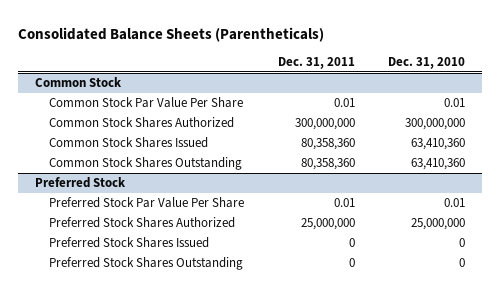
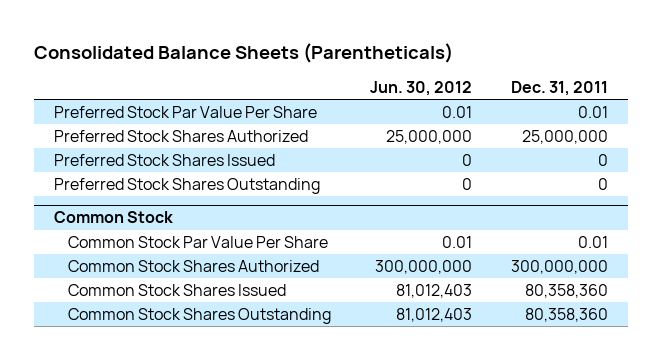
[388,57,466,70] Dec. 31, 2010 -> none
none -> [370,81,473,97] Jun. 30, 2012
none -> [53,106,317,119] Preferred Stock Par Value Per Share
none -> [53,130,308,143] Preferred Stock Shares Authorized
none -> [53,154,275,167] Preferred Stock Shares Issued
none -> [53,178,320,195] Preferred Stock Shares Outstanding
[34,177,126,189] Preferred Stock -> none
[49,197,245,209] Preferred Stock Par Value Per Share -> none
[49,217,236,229] Preferred Stock Shares Authorized -> none
[49,237,210,249] Preferred Stock Shares Issued -> none
[49,257,244,271] Preferred Stock Shares Outstanding -> none

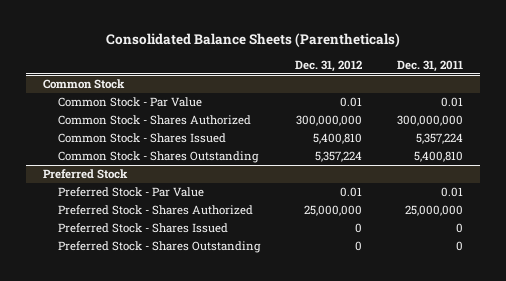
[370,81,473,97] Jun. 30, 2012 -> none
none -> [294,59,362,72] Dec. 31, 2012
[53,106,317,119] Preferred Stock Par Value Per Share -> none
[53,130,308,143] Preferred Stock Shares Authorized -> none
[53,154,275,167] Preferred Stock Shares Issued -> none
[53,178,320,195] Preferred Stock Shares Outstanding -> none
[68,236,329,249] Common Stock Par Value Per Share -> [57,97,202,108] Common Stock - Par Value
[68,260,320,273] Common Stock Shares Authorized -> [57,115,251,126] Common Stock - Shares Authorized
[68,284,287,297] Common Stock Shares Issued -> [57,133,226,144] Common Stock - Shares Issued
[525,284,609,299] 80,358,360 -> [415,133,463,145] 5,357,224
[68,308,332,325] Common Stock Shares Outstanding -> [57,151,259,164] Common Stock - Shares Outstanding
[525,308,609,323] 80,358,360 -> [413,151,463,163] 5,400,810
none -> [43,169,129,180] Preferred Stock
none -> [57,187,204,198] Preferred Stock - Par Value
none -> [57,205,253,216] Preferred Stock - Shares Authorized
none -> [57,223,228,234] Preferred Stock - Shares Issued
none -> [57,241,261,254] Preferred Stock - Shares Outstanding

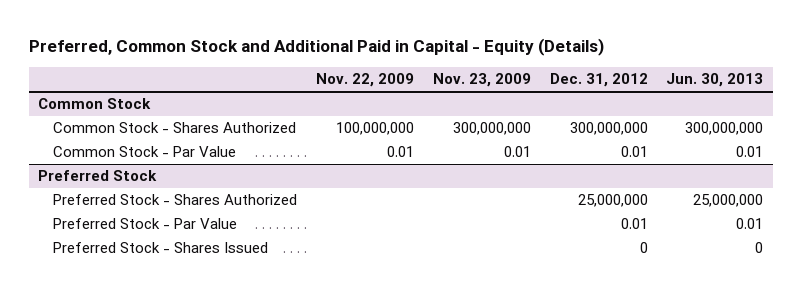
[105,32,400,47] Consolidated Balance Sheets (Parentheticals) -> [28,37,604,56] Preferred, Common Stock and Additional Paid in Capital - Equity (Details)
[396,59,463,72] Dec. 31, 2011 -> none
none -> [316,73,415,88] Nov. 22, 2009
none -> [432,73,531,88] Nov. 23, 2009
none -> [666,73,764,88] Jun. 30, 2013
[57,133,226,144] Common Stock - Shares Issued -> none
[57,151,259,164] Common Stock - Shares Outstanding -> none
[57,97,202,108] Common Stock - Par Value -> [53,146,237,158] Common Stock - Par Value
[57,187,204,198] Preferred Stock - Par Value -> [53,218,238,230] Preferred Stock - Par Value
[57,241,261,254] Preferred Stock - Shares Outstanding -> none

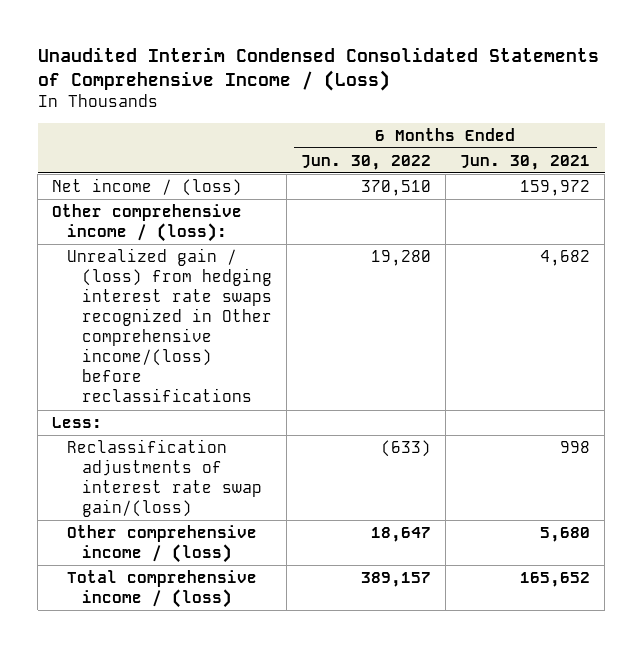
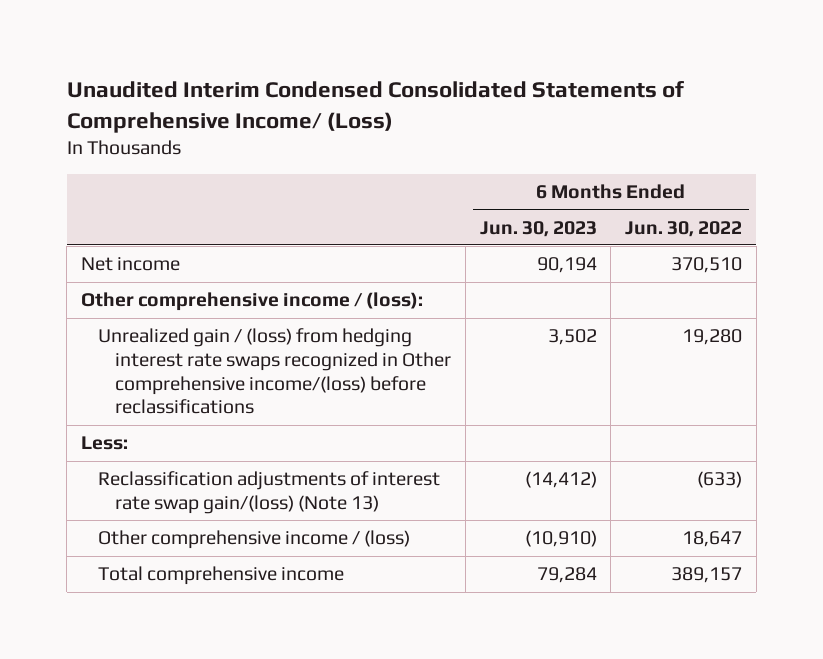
[37,46,599,91] Unaudited Interim Condensed Consolidated Statements of Comprehensive Income / (Loss) -> [66,81,684,133] Unaudited Interim Condensed Consolidated Statements of Comprehensive Income/ (Loss)
[460,154,591,170] Jun. 30, 2021 -> none
none -> [479,220,597,237] Jun. 30, 2023
[52,178,243,197] Net income / (loss) -> [81,257,181,272] Net income
[66,439,262,518] Reclassification adjustments of interest rate swap gain/(loss) -> [98,471,441,514] Reclassification adjustments of interest rate swap gain/(loss) (Note 13)
[66,570,257,609] Total comprehensive income / (loss) -> [98,566,345,586] Total comprehensive income

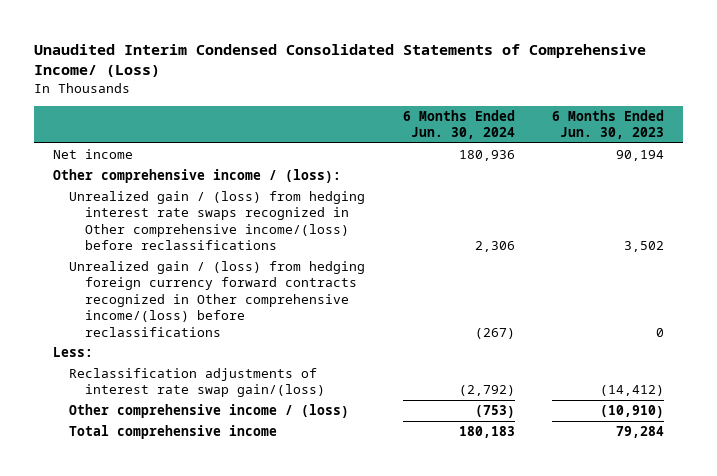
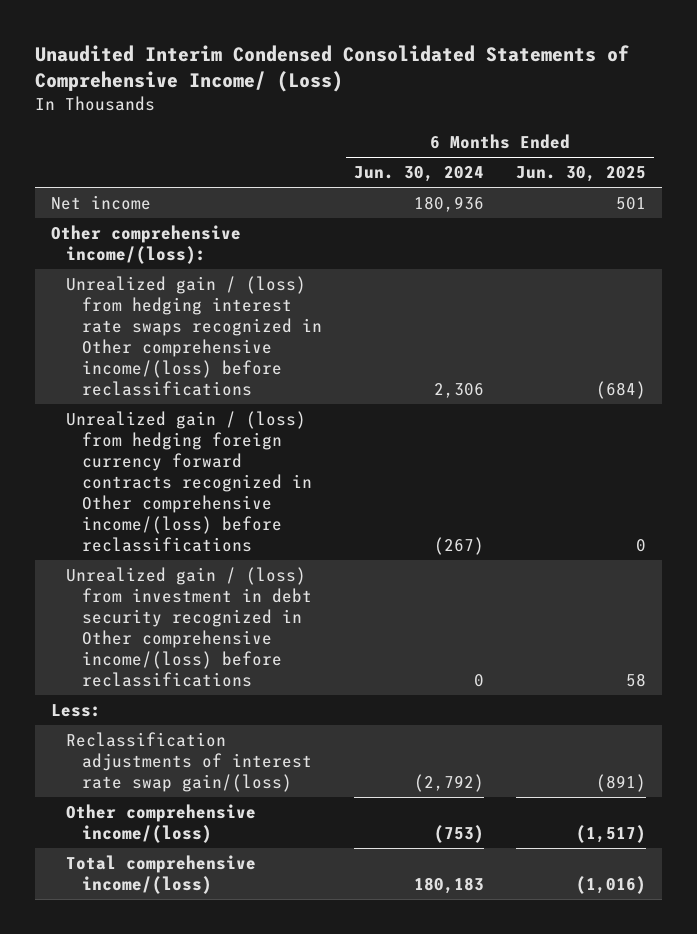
[552,109,665,140] 6 Months Ended Jun. 30, 2023 -> none
none -> [516,166,647,183] Jun. 30, 2025
[53,169,342,184] Other comprehensive income / (loss): -> [50,225,241,265] Other comprehensive income/(loss):
none -> [66,567,312,688] Unrealized gain / (loss) from investment in debt security recognized in Other comprehensive income/(loss) before reclassifications
[69,404,350,419] Other comprehensive income / (loss) -> [66,804,257,844] Other comprehensive income/(loss)
[69,425,278,440] Total comprehensive income -> [66,855,257,895] Total comprehensive income/(loss)

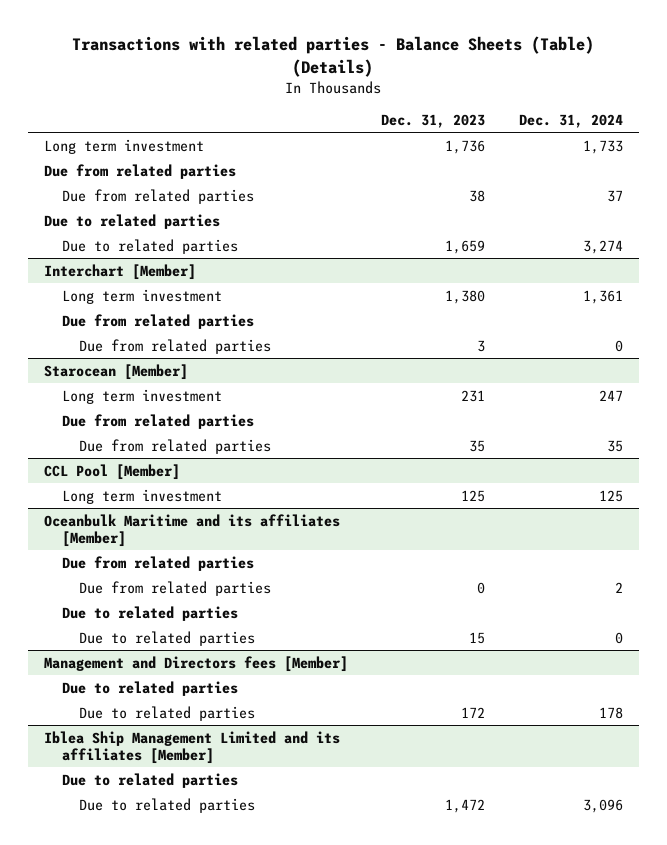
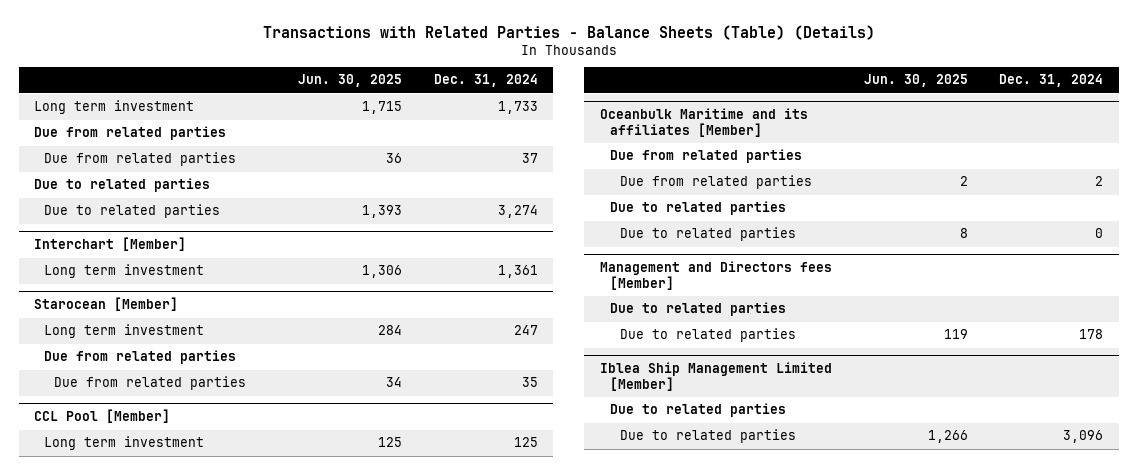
[72,36,595,78] Transactions with related parties - Balance Sheets (Table) (Details) -> [262,24,875,40] Transactions with Related Parties - Balance Sheets (Table) (Details)
[381,113,486,128] Dec. 31, 2023 -> none
none -> [298,74,403,88] Jun. 30, 2025
[61,313,254,329] Due from related parties -> none
[79,338,272,354] Due from related parties -> none
[44,730,341,764] Iblea Ship Management Limited and its affiliates [Member] -> [600,362,833,391] Iblea Ship Management Limited [Member]

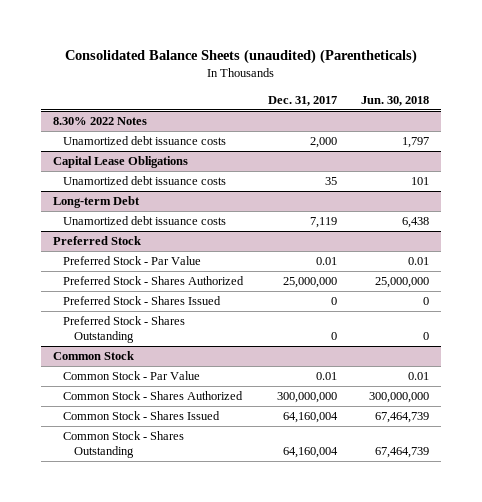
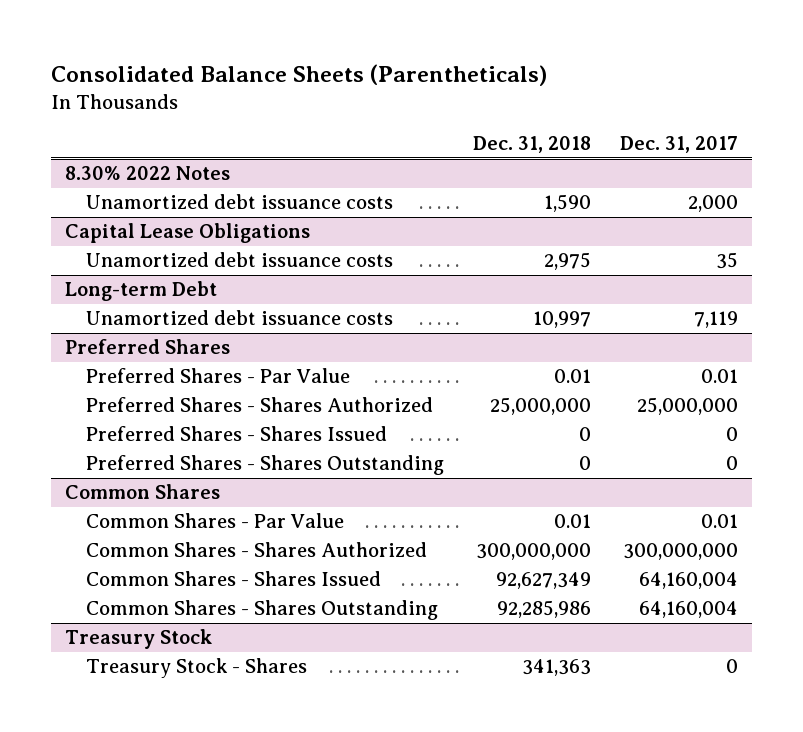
[64,49,417,65] Consolidated Balance Sheets (unaudited) (Parentheticals) -> [50,63,547,86] Consolidated Balance Sheets (Parentheticals)
[360,95,429,106] Jun. 30, 2018 -> none
none -> [473,135,592,153] Dec. 31, 2018
[52,236,141,246] Preferred Stock -> [65,339,231,355] Preferred Shares
[63,256,202,266] Preferred Stock - Par Value -> [86,368,351,384] Preferred Shares - Par Value
[63,276,245,286] Preferred Stock - Shares Authorized -> [86,397,434,413] Preferred Shares - Shares Authorized
[63,296,222,306] Preferred Stock - Shares Issued -> [86,426,388,442] Preferred Shares - Shares Issued
[63,316,186,343] Preferred Stock - Shares Outstanding -> [86,455,445,476] Preferred Shares - Shares Outstanding
[52,351,134,361] Common Stock -> [65,484,221,500] Common Shares
[63,371,201,381] Common Stock - Par Value -> [86,513,345,529] Common Shares - Par Value
[63,391,244,401] Common Stock - Shares Authorized -> [86,542,428,558] Common Shares - Shares Authorized
[63,411,221,421] Common Stock - Shares Issued -> [86,571,382,587] Common Shares - Shares Issued
[63,431,185,458] Common Stock - Shares Outstanding -> [86,600,439,621] Common Shares - Shares Outstanding
none -> [65,629,213,650] Treasury Stock
none -> [86,658,308,679] Treasury Stock - Shares

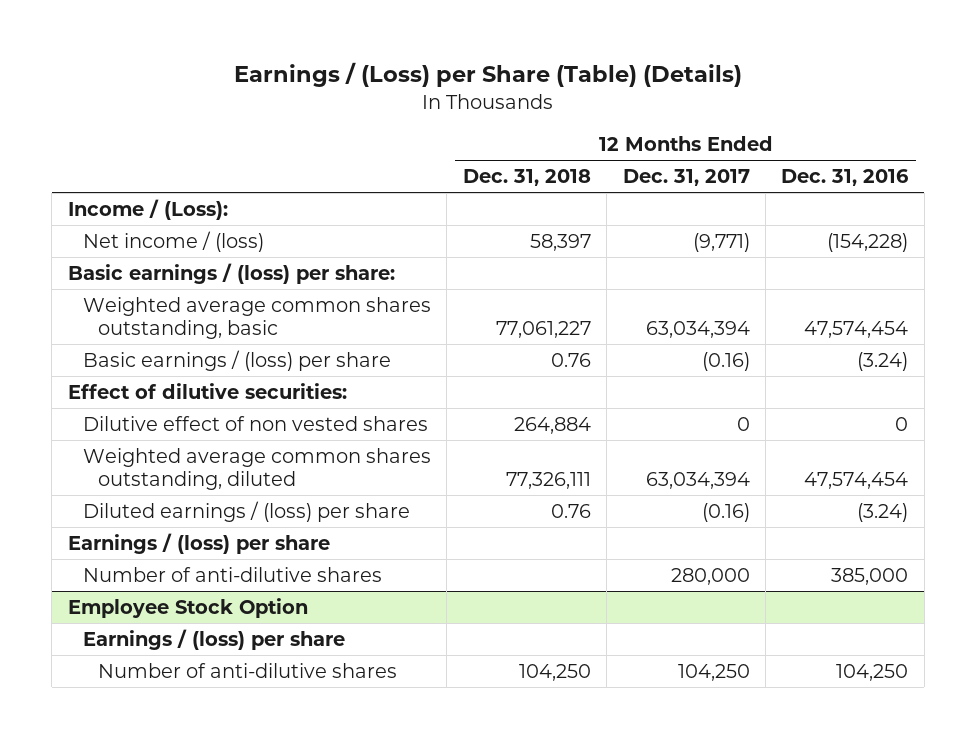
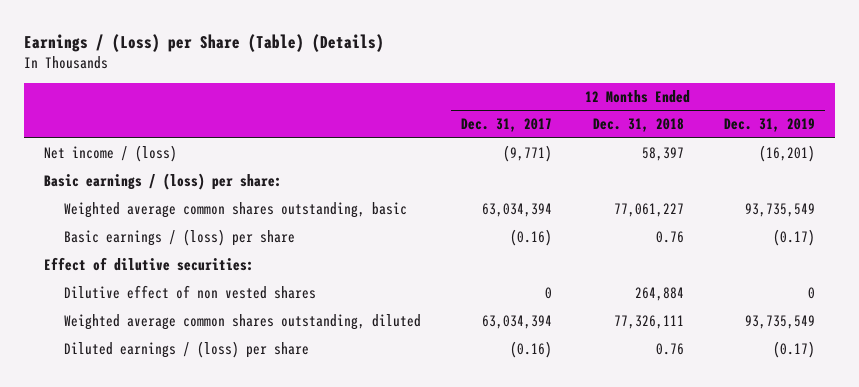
[781,169,910,187] Dec. 31, 2016 -> none
none -> [723,118,815,133] Dec. 31, 2019
[67,198,228,220] Income / (Loss): -> none
[67,532,330,554] Earnings / (loss) per share -> none
[82,566,382,582] Number of anti-dilutive shares -> none
[67,597,308,618] Employee Stock Option -> none
[82,628,345,650] Earnings / (loss) per share -> none
[98,662,398,678] Number of anti-dilutive shares -> none

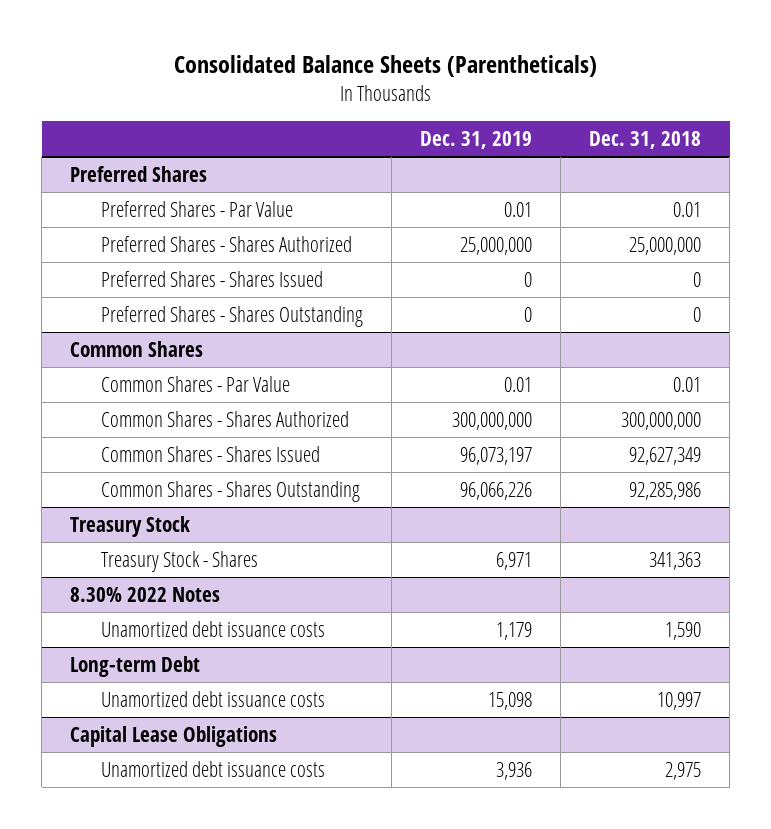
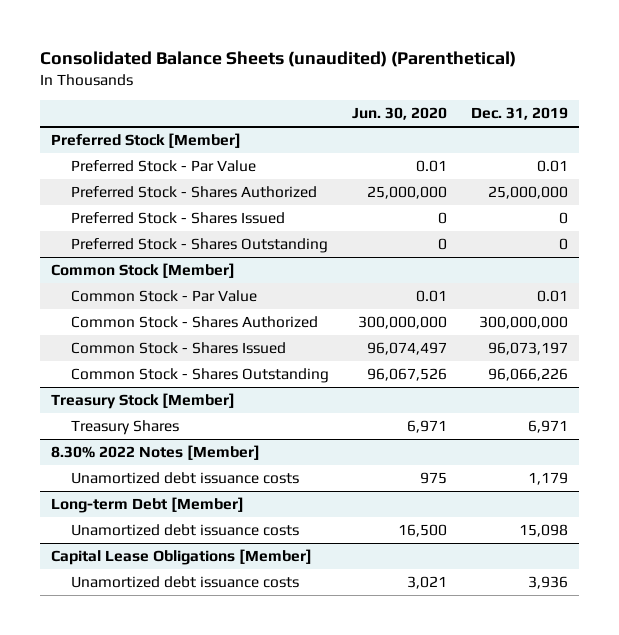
[173,55,597,78] Consolidated Balance Sheets (Parentheticals) -> [39,50,516,67] Consolidated Balance Sheets (unaudited) (Parenthetical)
[589,130,702,149] Dec. 31, 2018 -> none
none -> [352,107,448,121] Jun. 30, 2020
[70,165,208,182] Preferred Shares -> [51,133,242,149] Preferred Stock [Member]
[100,200,293,217] Preferred Shares - Par Value -> [71,160,257,173] Preferred Stock - Par Value
[100,235,352,252] Preferred Shares - Shares Authorized -> [71,186,318,199] Preferred Stock - Shares Authorized
[100,270,323,287] Preferred Shares - Shares Issued -> [71,212,286,225] Preferred Stock - Shares Issued
[100,305,363,327] Preferred Shares - Shares Outstanding -> [71,238,329,254] Preferred Stock - Shares Outstanding
[70,340,204,357] Common Shares -> [51,263,236,279] Common Stock [Member]
[100,375,290,392] Common Shares - Par Value -> [71,290,258,303] Common Stock - Par Value
[100,410,349,427] Common Shares - Shares Authorized -> [71,316,319,329] Common Stock - Shares Authorized
[100,445,320,462] Common Shares - Shares Issued -> [71,342,287,355] Common Stock - Shares Issued
[100,480,360,502] Common Shares - Shares Outstanding -> [71,368,330,384] Common Stock - Shares Outstanding
[70,515,191,537] Treasury Stock -> [51,393,236,410] Treasury Stock [Member]
[100,550,258,572] Treasury Stock - Shares -> [71,420,180,436] Treasury Shares
[70,586,221,602] 8.30% 2022 Notes -> [51,445,261,461] 8.30% 2022 Notes [Member]
[70,655,201,677] Long-term Debt -> [51,497,245,514] Long-term Debt [Member]
[70,725,278,747] Capital Lease Obligations -> [51,549,313,566] Capital Lease Obligations [Member]

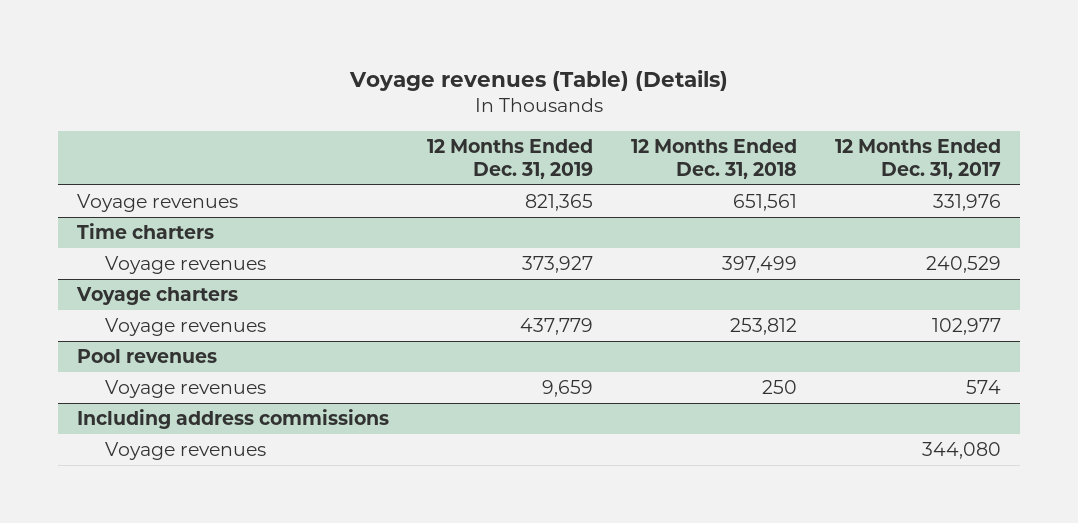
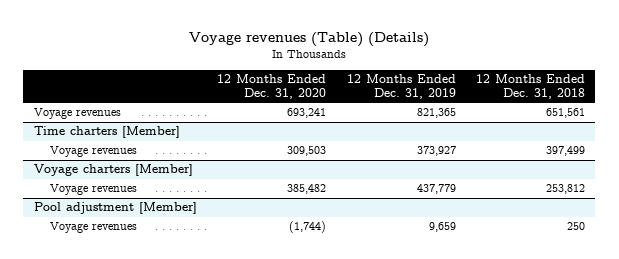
[834,139,1001,179] 12 Months Ended Dec. 31, 2017 -> none
none -> [217,74,327,100] 12 Months Ended Dec. 31, 2020
[76,222,214,239] Time charters -> [33,126,180,139] Time charters [Member]
[75,286,238,305] Voyage charters -> [33,164,193,177] Voyage charters [Member]
[76,348,217,363] Pool revenues -> [33,202,197,215] Pool adjustment [Member]
[76,408,389,429] Including address commissions -> none
[105,441,267,460] Voyage revenues -> none

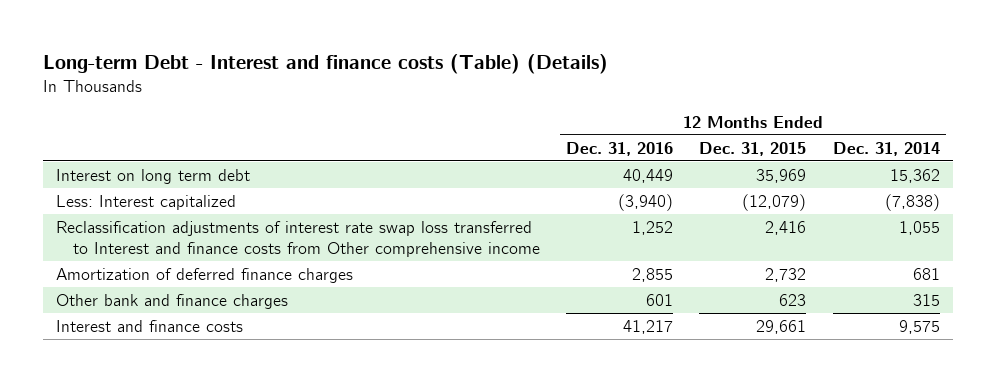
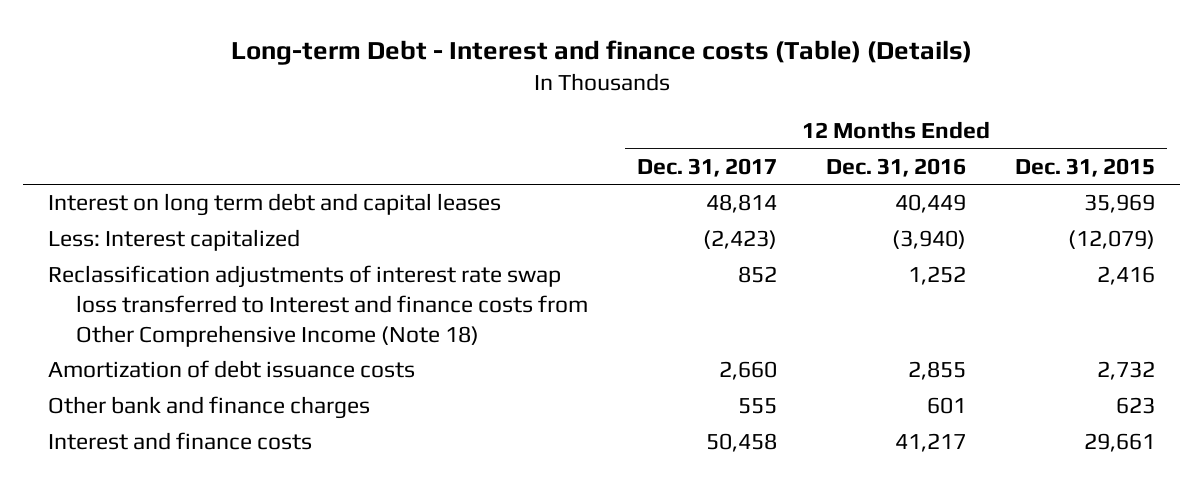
[832,141,940,156] Dec. 31, 2014 -> none
none -> [637,157,778,177] Dec. 31, 2017
[55,168,250,184] Interest on long term debt -> [47,193,501,217] Interest on long term debt and capital leases
[55,220,540,257] Reclassification adjustments of interest rate swap loss transferred to Interest and finance costs from Other comprehensive income -> [47,265,589,347] Reclassification adjustments of interest rate swap loss transferred to Interest and finance costs from Other Comprehensive Income (Note 18)
[55,267,353,283] Amortization of deferred finance charges -> [47,360,415,379] Amortization of debt issuance costs

